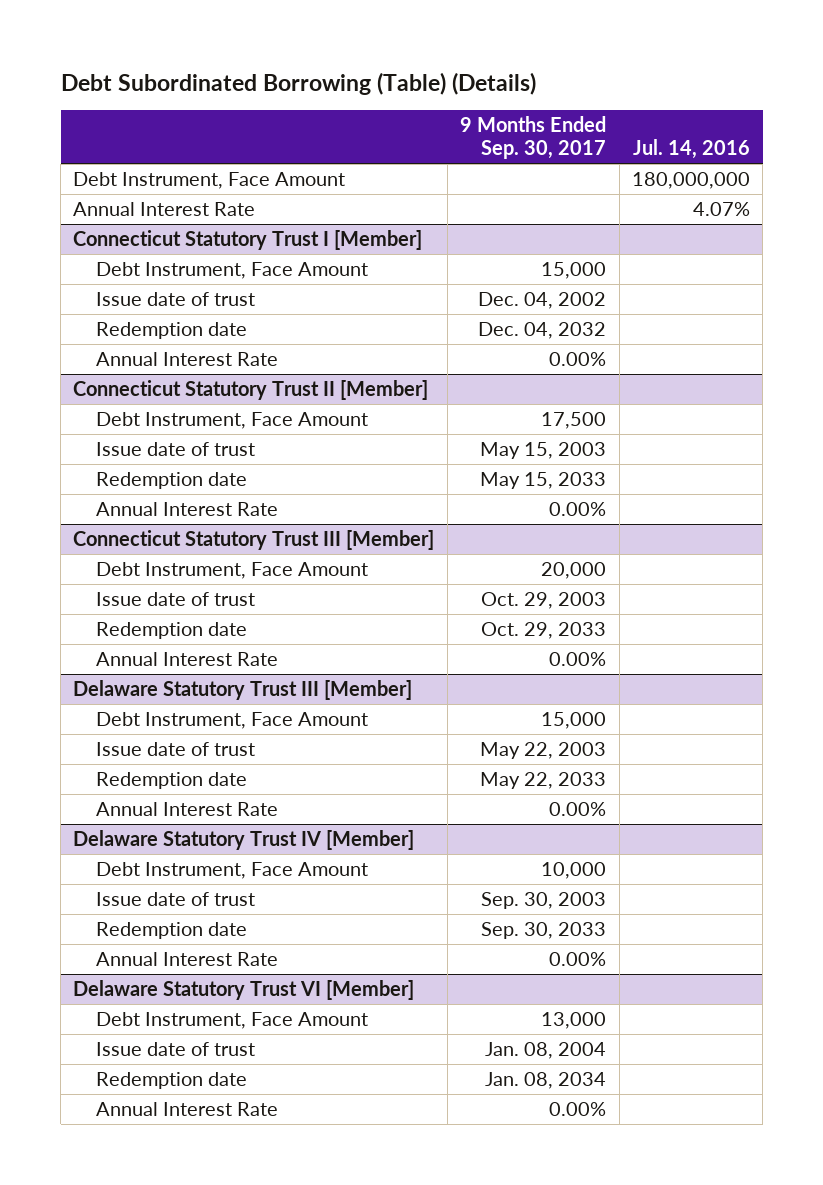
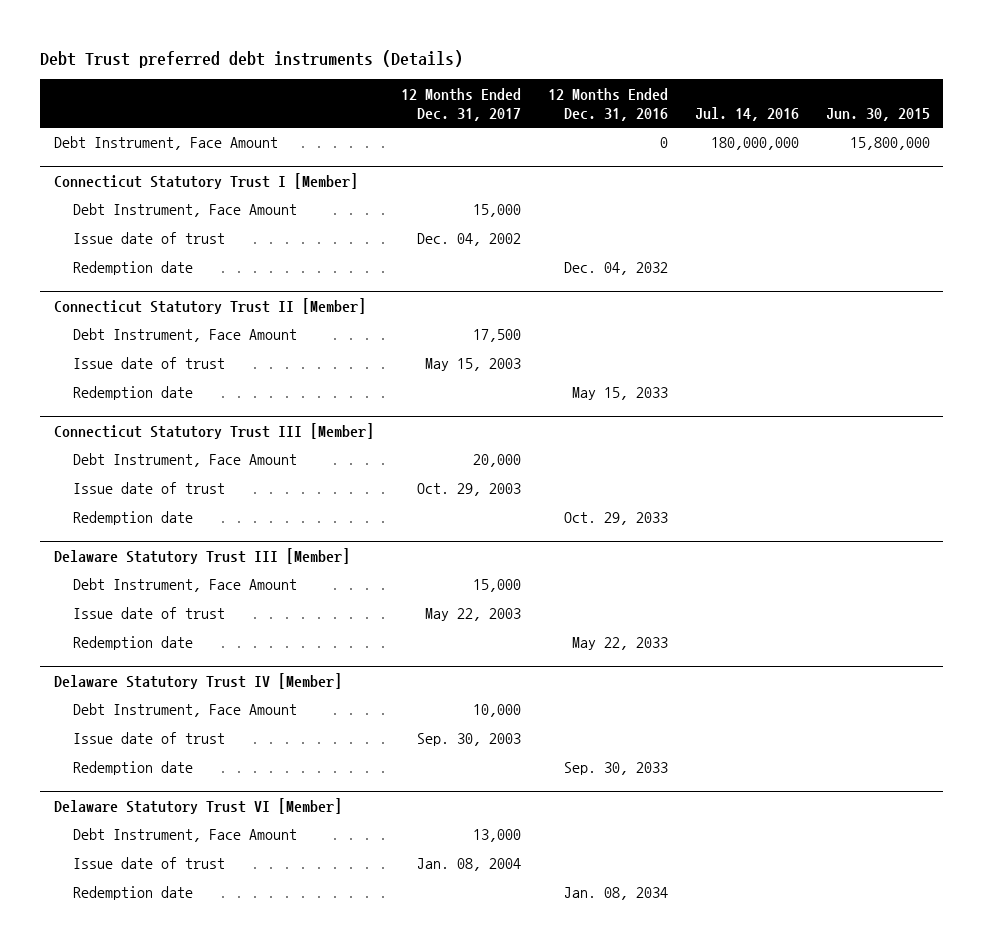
[60,71,536,95] Debt Subordinated Borrowing (Table) (Details) -> [40,50,464,69] Debt Trust preferred debt instruments (Details)
[460,116,607,160] 9 Months Ended Sep. 30, 2017 -> none
none -> [400,87,521,121] 12 Months Ended Dec. 31, 2017
none -> [547,87,668,121] 12 Months Ended Dec. 31, 2016
none -> [825,107,930,121] Jun. 30, 2015
[73,202,256,217] Annual Interest Rate -> none
[95,352,278,367] Annual Interest Rate -> none
[95,502,278,517] Annual Interest Rate -> none
[95,652,278,667] Annual Interest Rate -> none
[95,802,278,817] Annual Interest Rate -> none
[95,952,278,967] Annual Interest Rate -> none
[95,1102,278,1117] Annual Interest Rate -> none

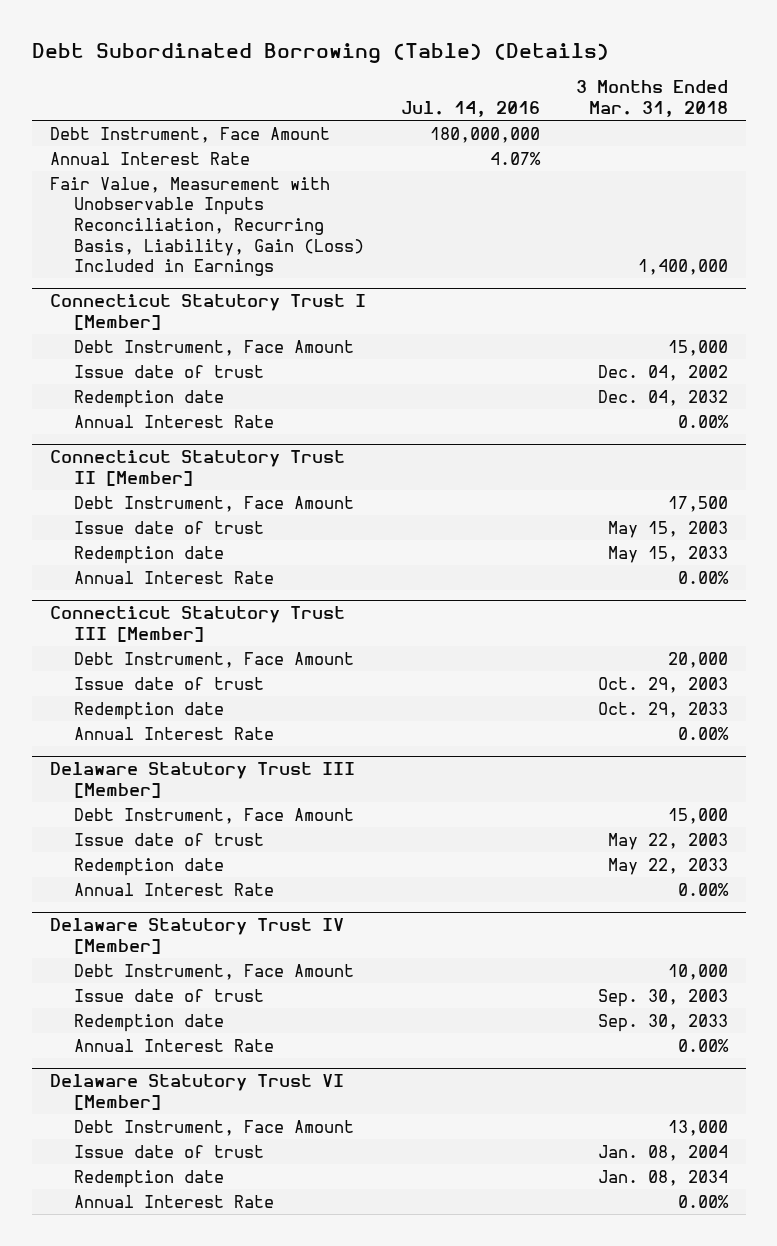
[40,50,464,69] Debt Trust preferred debt instruments (Details) -> [31,42,609,63] Debt Subordinated Borrowing (Table) (Details)
[400,87,521,121] 12 Months Ended Dec. 31, 2017 -> none
[547,87,668,121] 12 Months Ended Dec. 31, 2016 -> none
[825,107,930,121] Jun. 30, 2015 -> none
none -> [575,80,728,117] 3 Months Ended Mar. 31, 2018
none -> [49,151,250,165] Annual Interest Rate
none -> [49,176,365,277] Fair Value, Measurement with Unobservable Inputs Reconciliation, Recurring Basis, Liability, Gain (Loss) Included in Earnings
none -> [74,414,275,428] Annual Interest Rate
none -> [74,570,275,584] Annual Interest Rate
none -> [74,726,275,740] Annual Interest Rate
none -> [74,882,275,896] Annual Interest Rate
none -> [74,1038,275,1052] Annual Interest Rate
none -> [74,1194,275,1208] Annual Interest Rate

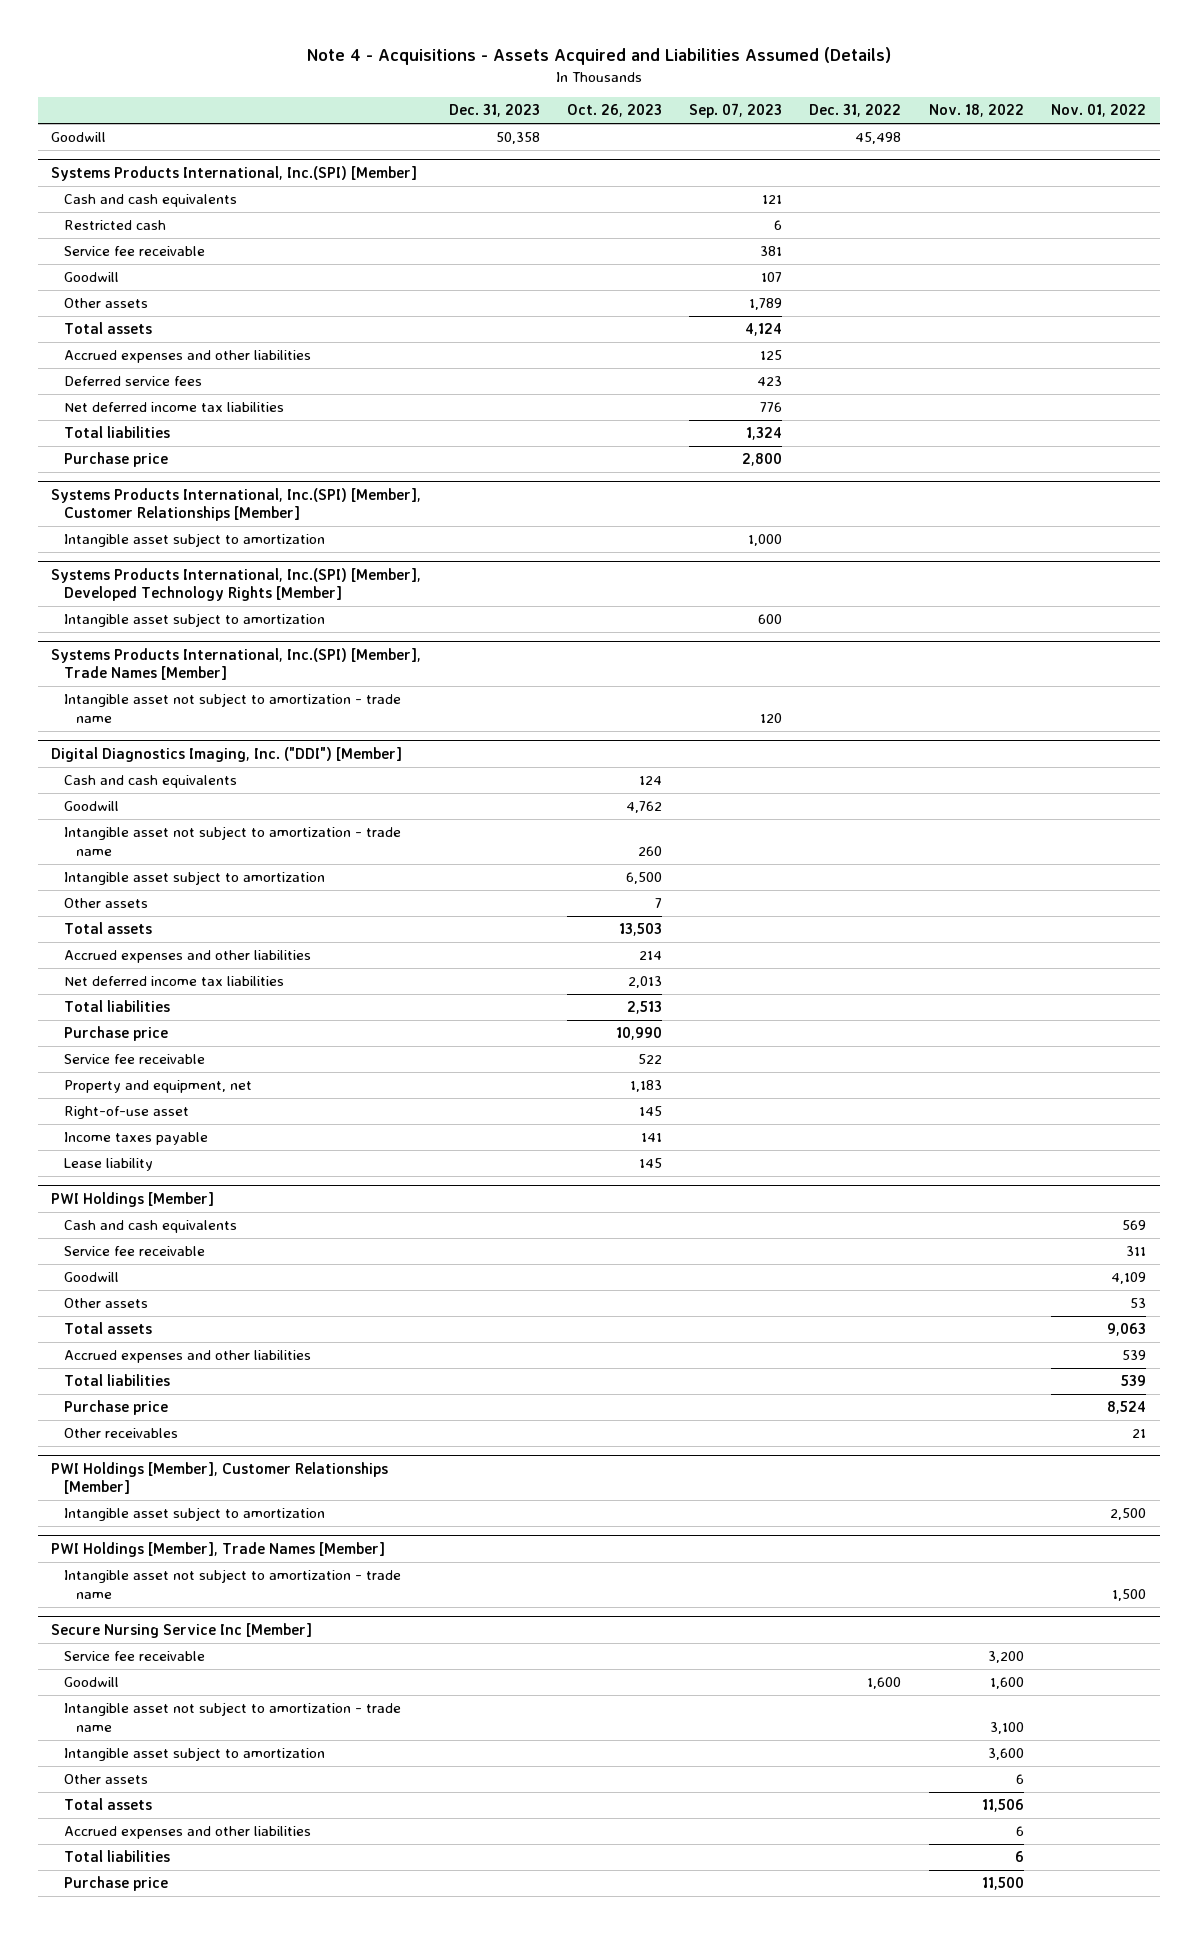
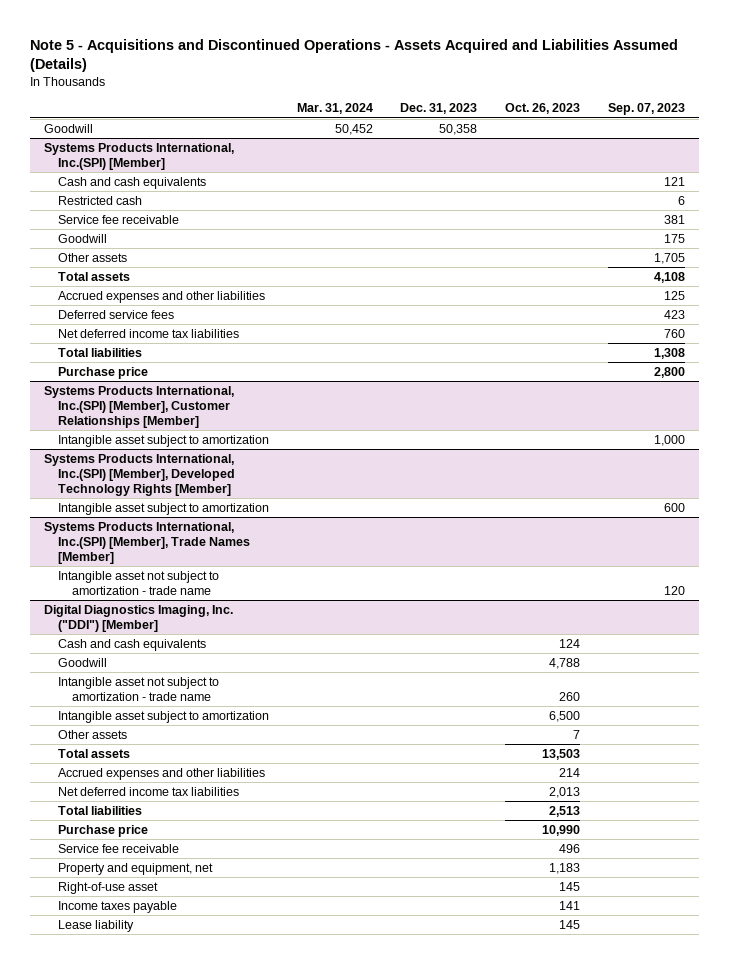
[306,47,891,66] Note 4 - Acquisitions - Assets Acquired and Liabilities Assumed (Details) -> [30,38,679,73] Note 5 - Acquisitions and Discontinued Operations - Assets Acquired and Liabilities Assumed (Details)
[809,104,902,118] Dec. 31, 2022 -> none
[928,104,1024,118] Nov. 18, 2022 -> none
[1051,104,1147,118] Nov. 01, 2022 -> none
none -> [296,103,373,115] Mar. 31, 2024
[761,272,783,283] 107 -> [664,233,686,243] 175
[749,298,783,311] 1,789 -> [654,252,686,264] 1,705
[745,323,783,337] 4,124 -> [654,271,686,283] 4,108
[760,402,783,413] 776 -> [664,328,686,338] 760
[746,427,783,441] 1,324 -> [654,347,686,359] 1,308
[625,801,662,814] 4,762 -> [549,657,581,669] 4,788
[637,1054,662,1065] 522 -> [559,843,581,853] 496
[51,1191,215,1207] PWI Holdings [Member] -> none
[63,1220,237,1234] Cash and cash equivalents -> none
[63,1246,205,1257] Service fee receivable -> none
[63,1272,119,1283] Goodwill -> none
[63,1298,148,1309] Other assets -> none
[63,1322,152,1335] Total assets -> none
[63,1350,311,1364] Accrued expenses and other liabilities -> none
[63,1374,170,1387] Total liabilities -> none
[63,1400,168,1416] Purchase price -> none
[63,1428,178,1439] Other receivables -> none
[51,1461,389,1494] PWI Holdings [Member], Customer Relationships [Member] -> none
[63,1507,325,1522] Intangible asset subject to amortization -> none
[51,1541,386,1557] PWI Holdings [Member], Trade Names [Member] -> none
[63,1569,401,1599] Intangible asset not subject to amortization - trade name -> none
[51,1622,313,1638] Secure Nursing Service Inc [Member] -> none
[63,1651,205,1662] Service fee receivable -> none
[63,1677,119,1688] Goodwill -> none
[63,1702,401,1732] Intangible asset not subject to amortization - trade name -> none
[63,1747,325,1762] Intangible asset subject to amortization -> none
[63,1774,148,1785] Other assets -> none
[63,1798,152,1811] Total assets -> none
[63,1826,311,1840] Accrued expenses and other liabilities -> none
[63,1850,170,1863] Total liabilities -> none
[63,1876,168,1892] Purchase price -> none

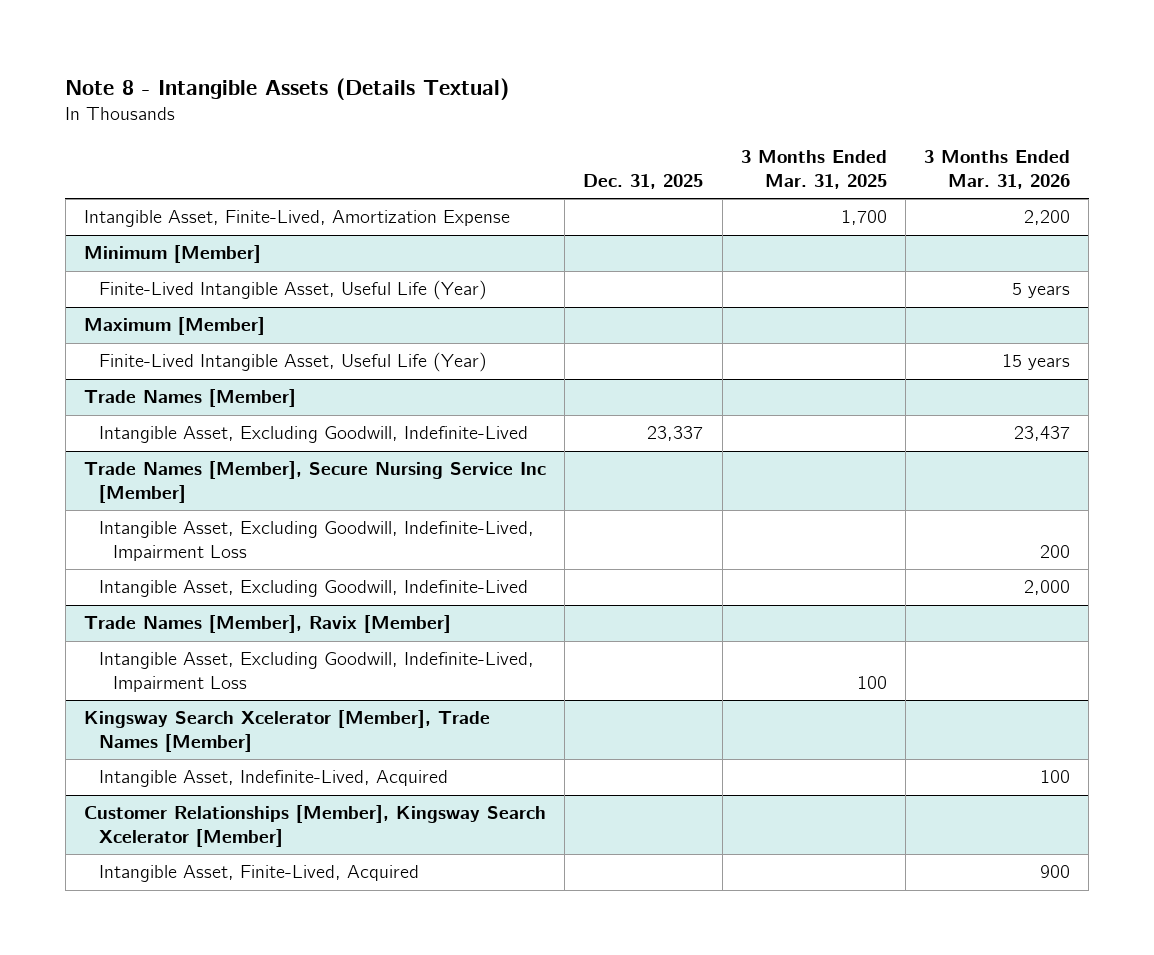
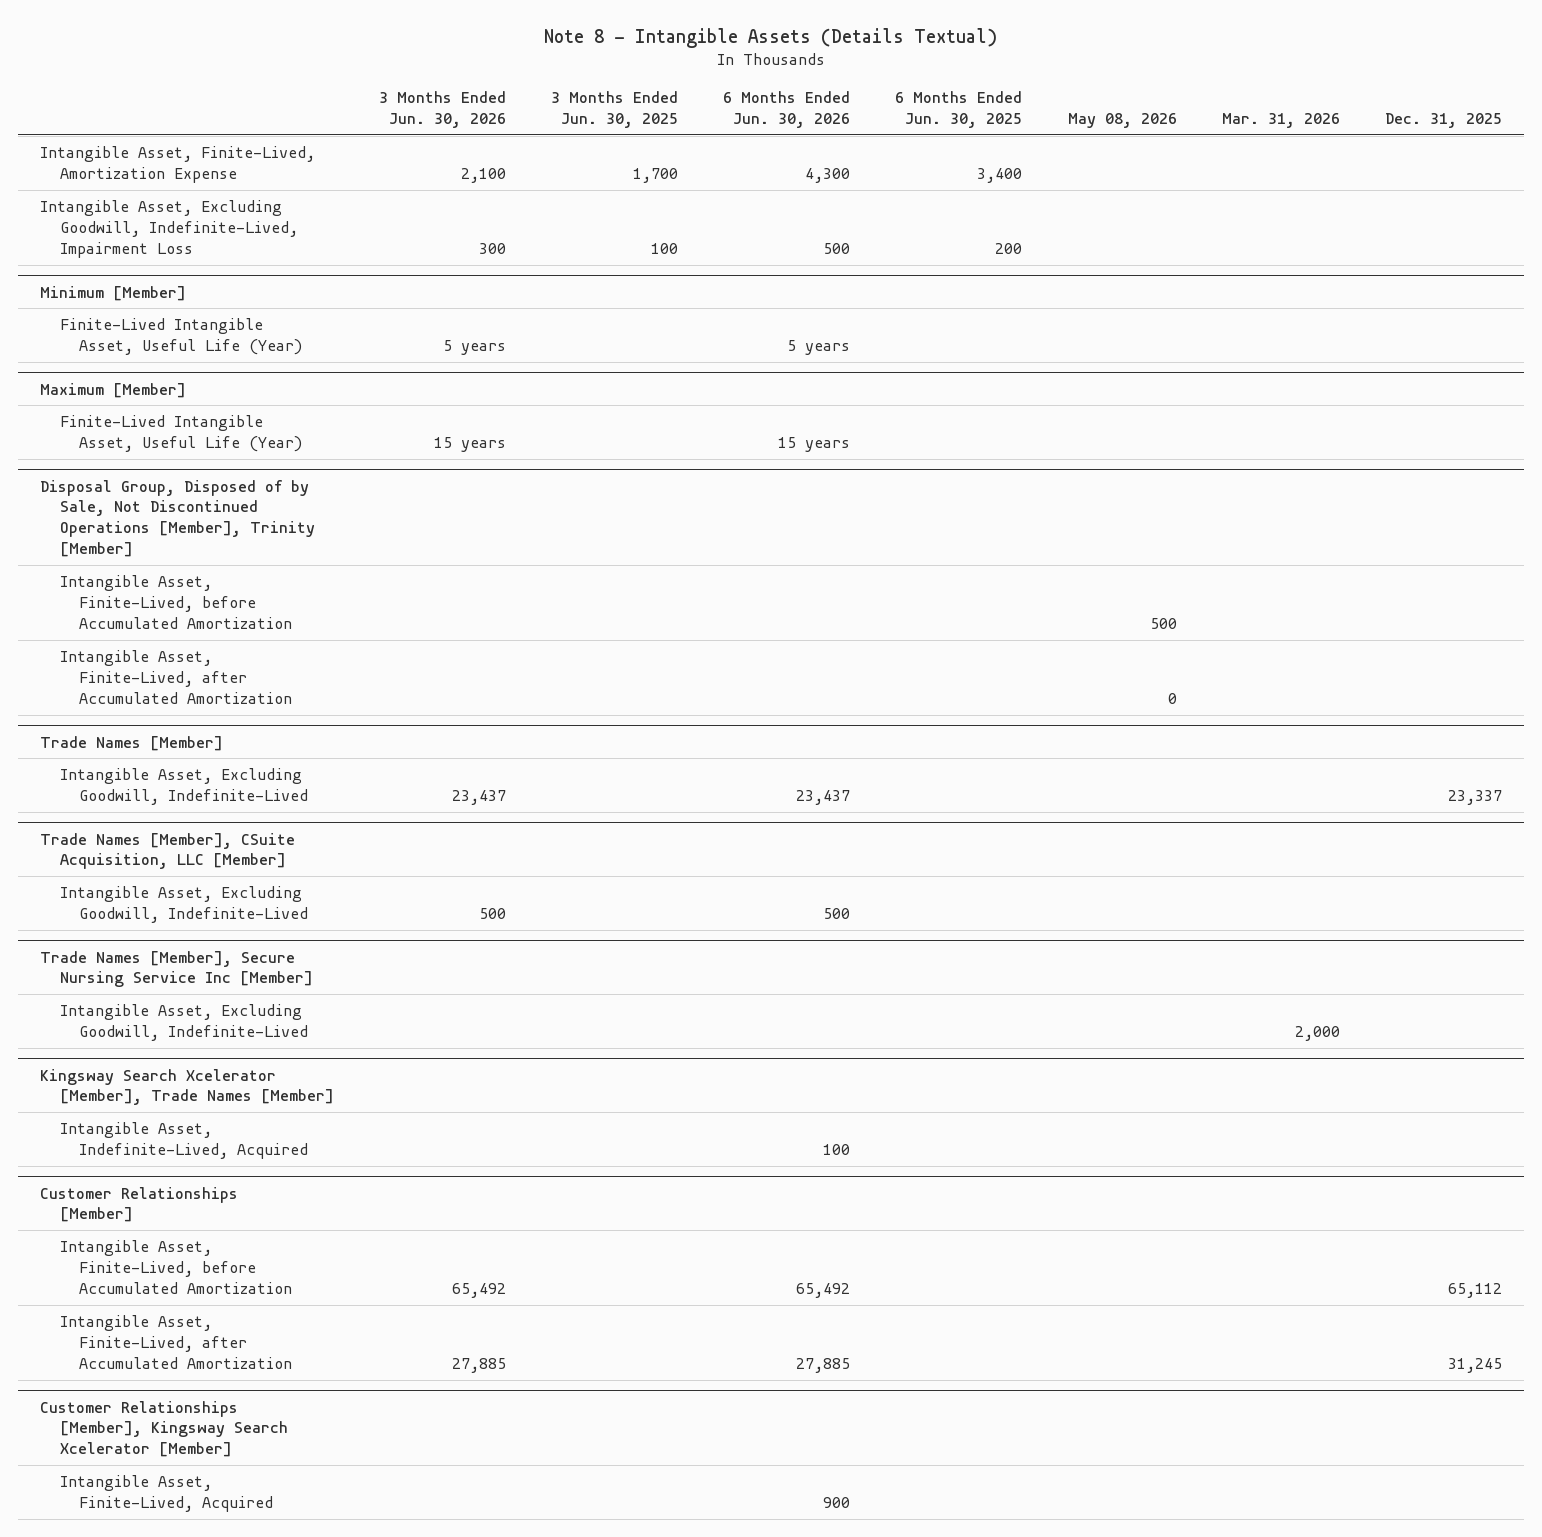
[740,150,887,190] 3 Months Ended Mar. 31, 2025 -> none
[924,150,1071,190] 3 Months Ended Mar. 31, 2026 -> none
none -> [378,91,506,128] 3 Months Ended Jun. 30, 2026
none -> [551,91,679,128] 3 Months Ended Jun. 30, 2025
none -> [723,91,851,128] 6 Months Ended Jun. 30, 2026
none -> [895,91,1023,128] 6 Months Ended Jun. 30, 2025
none -> [1067,112,1177,128] May 08, 2026
none -> [1221,112,1340,128] Mar. 31, 2026
none -> [40,200,298,258] Intangible Asset, Excluding Goodwill, Indefinite-Lived, Impairment Loss
none -> [40,479,315,558] Disposal Group, Disposed of by Sale, Not Discontinued Operations [Member], Trinity [Member]
none -> [59,575,293,629] Intangible Asset, Finite-Lived, before Accumulated Amortization
none -> [59,650,293,704] Intangible Asset, Finite-Lived, after Accumulated Amortization
none -> [40,832,296,870] Trade Names [Member], CSuite Acquisition, LLC [Member]
none -> [59,886,309,923] Intangible Asset, Excluding Goodwill, Indefinite-Lived
[98,521,534,561] Intangible Asset, Excluding Goodwill, Indefinite-Lived, Impairment Loss -> none
[84,615,452,634] Trade Names [Member], Ravix [Member] -> none
[98,652,534,692] Intangible Asset, Excluding Goodwill, Indefinite-Lived, Impairment Loss -> none
none -> [40,1186,239,1223] Customer Relationships [Member]
none -> [59,1240,293,1294] Intangible Asset, Finite-Lived, before Accumulated Amortization
none -> [59,1315,293,1369] Intangible Asset, Finite-Lived, after Accumulated Amortization

